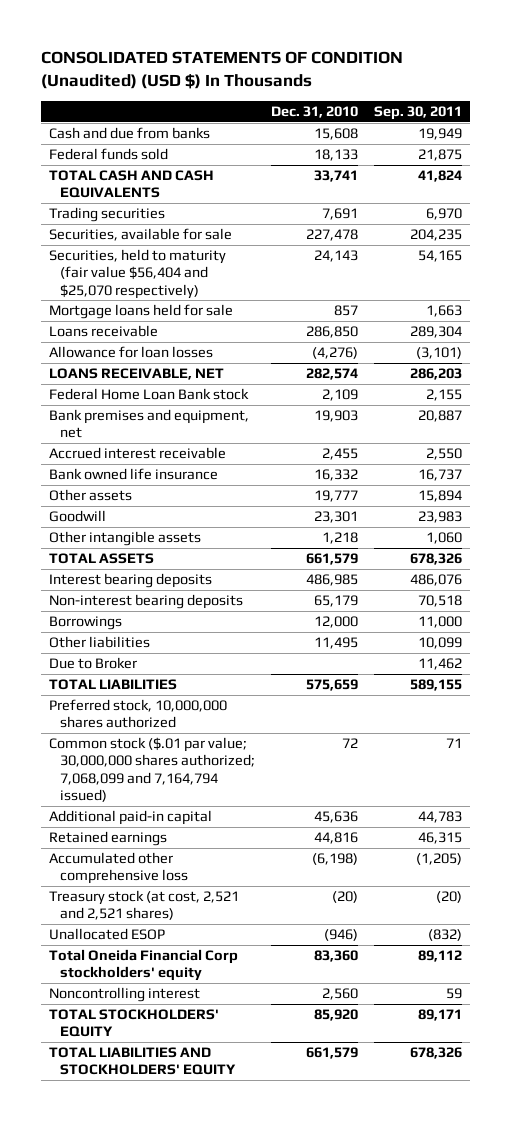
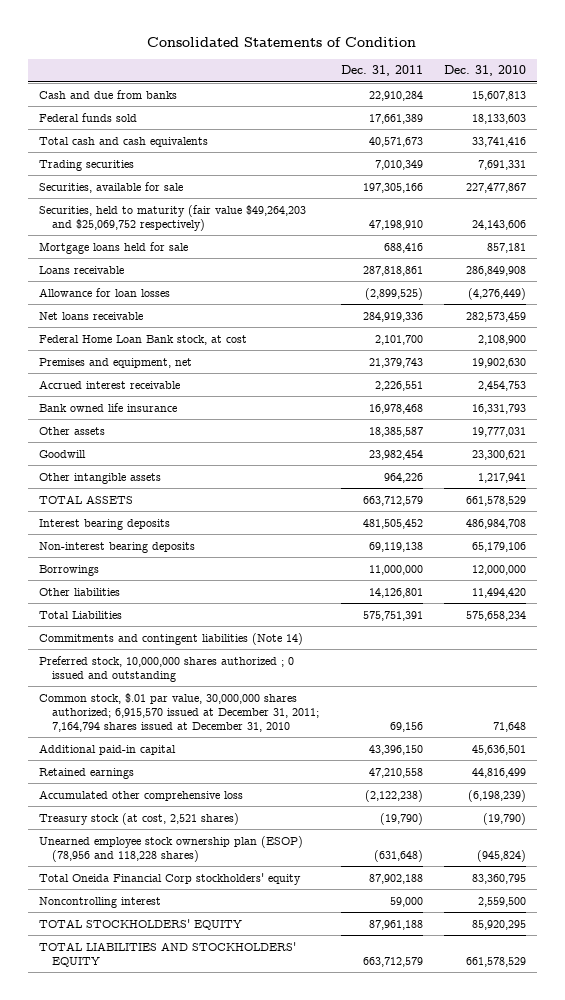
[40,51,403,90] CONSOLIDATED STATEMENTS OF CONDITION (Unaudited) (USD $) In Thousands -> [147,36,417,47] Consolidated Statements of Condition
[373,106,462,121] Sep. 30, 2011 -> none
none -> [340,65,423,77] Dec. 31, 2011
[48,657,137,670] Due to Broker -> none
[48,928,165,941] Unallocated ESOP -> none
[313,128,358,141] 15,608 -> [472,90,527,101] 15,607,813
[313,149,358,162] 18,133 -> [472,113,527,124] 18,133,603
[48,170,214,199] TOTAL CASH AND CASH EQUIVALENTS -> [38,136,208,147] Total cash and cash equivalents
[313,170,358,183] 33,741 -> [472,136,527,147] 33,741,416
[321,208,358,221] 7,691 -> [478,159,527,170] 7,691,331
[305,229,358,242] 227,478 -> [466,182,527,193] 227,477,867
[48,249,226,299] Securities, held to maturity (fair value $56,404 and $25,070 respectively) -> [38,204,306,231] Securities, held to maturity (fair value $49,264,203 and $25,069,752 respectively)
[313,250,358,263] 24,143 -> [472,219,527,230] 24,143,606
[333,305,358,317] 857 -> [487,242,527,253] 857,181
[305,326,358,339] 286,850 -> [466,265,527,276] 286,849,908
[311,347,358,360] (4,276) -> [468,287,527,300] (4,276,449)
[48,368,224,381] LOANS RECEIVABLE, NET -> [38,311,143,320] Net loans receivable
[305,368,358,381] 282,574 -> [466,311,527,322] 282,573,459
[48,388,249,401] Federal Home Loan Bank stock -> [38,334,247,345] Federal Home Loan Bank stock, at cost
[321,389,358,402] 2,109 -> [478,334,527,345] 2,108,900
[48,409,249,439] Bank premises and equipment, net -> [38,357,192,368] Premises and equipment, net
[313,410,358,423] 19,903 -> [472,357,527,368] 19,902,630
[321,448,358,461] 2,455 -> [478,380,527,391] 2,454,753
[313,469,358,482] 16,332 -> [472,403,527,414] 16,331,793
[313,490,358,503] 19,777 -> [472,426,527,437] 19,777,031
[313,511,358,524] 23,301 -> [472,449,527,460] 23,300,621
[321,532,358,545] 1,218 -> [478,472,527,483] 1,217,941
[305,553,358,566] 661,579 -> [466,495,527,506] 661,578,529
[305,574,358,587] 486,985 -> [466,518,527,529] 486,984,708
[313,595,358,608] 65,179 -> [472,541,527,552] 65,179,106
[313,616,358,629] 12,000 -> [472,564,527,575] 12,000,000
[313,637,358,650] 11,495 -> [472,587,527,598] 11,494,420
[48,679,177,691] TOTAL LIABILITIES -> [38,610,122,619] Total Liabilities
[305,679,358,692] 575,659 -> [466,610,527,621] 575,658,234
none -> [38,632,303,645] Commitments and contingent liabilities (Note 14)
[48,699,227,729] Preferred stock, 10,000,000 shares authorized -> [38,655,294,682] Preferred stock, 10,000,000 shares authorized ; 0 issued and outstanding
[48,737,255,802] Common stock ($.01 par value; 30,000,000 shares authorized; 7,068,099 and 7,164,794 issued) -> [38,692,319,732] Common stock, $.01 par value, 30,000,000 shares authorized; 6,915,570 issued at December 31, 2011; 7,164,794 shares issued at December 31, 2010
[341,738,358,749] 72 -> [493,721,527,732] 71,648
[313,811,358,824] 45,636 -> [472,744,527,755] 45,636,501
[313,832,358,845] 44,816 -> [472,767,527,778] 44,816,499
[311,853,358,866] (6,198) -> [468,789,527,802] (6,198,239)
[48,890,239,921] Treasury stock (at cost, 2,521 and 2,521 shares) -> [38,812,239,825] Treasury stock (at cost, 2,521 shares)
[331,891,358,904] (20) -> [483,812,527,825] (19,790)
none -> [38,835,303,862] Unearned employee stock ownership plan (ESOP) (78,956 and 118,228 shares)
[313,950,358,963] 83,360 -> [472,873,527,884] 83,360,795
[321,988,358,1001] 2,560 -> [478,896,527,907] 2,559,500
[313,1009,358,1022] 85,920 -> [472,919,527,930] 85,920,295
[305,1047,358,1060] 661,579 -> [466,956,527,967] 661,578,529

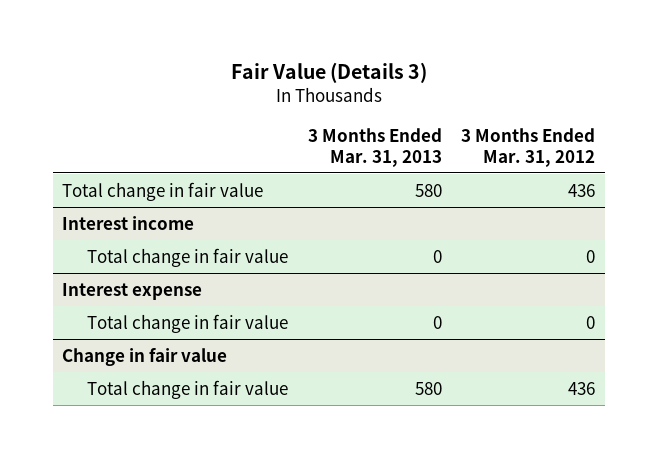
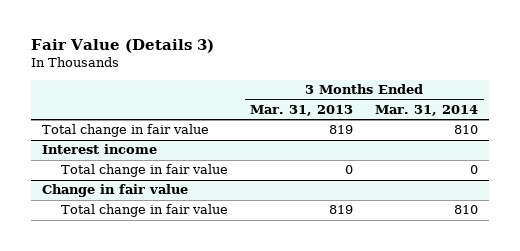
[461,127,596,167] 3 Months Ended Mar. 31, 2012 -> none
none -> [375,105,479,117] Mar. 31, 2014
[414,183,442,197] 580 -> [329,125,354,135] 819
[62,282,203,300] Interest expense -> none
[87,313,289,333] Total change in fair value -> none
[414,381,442,395] 580 -> [329,205,354,215] 819

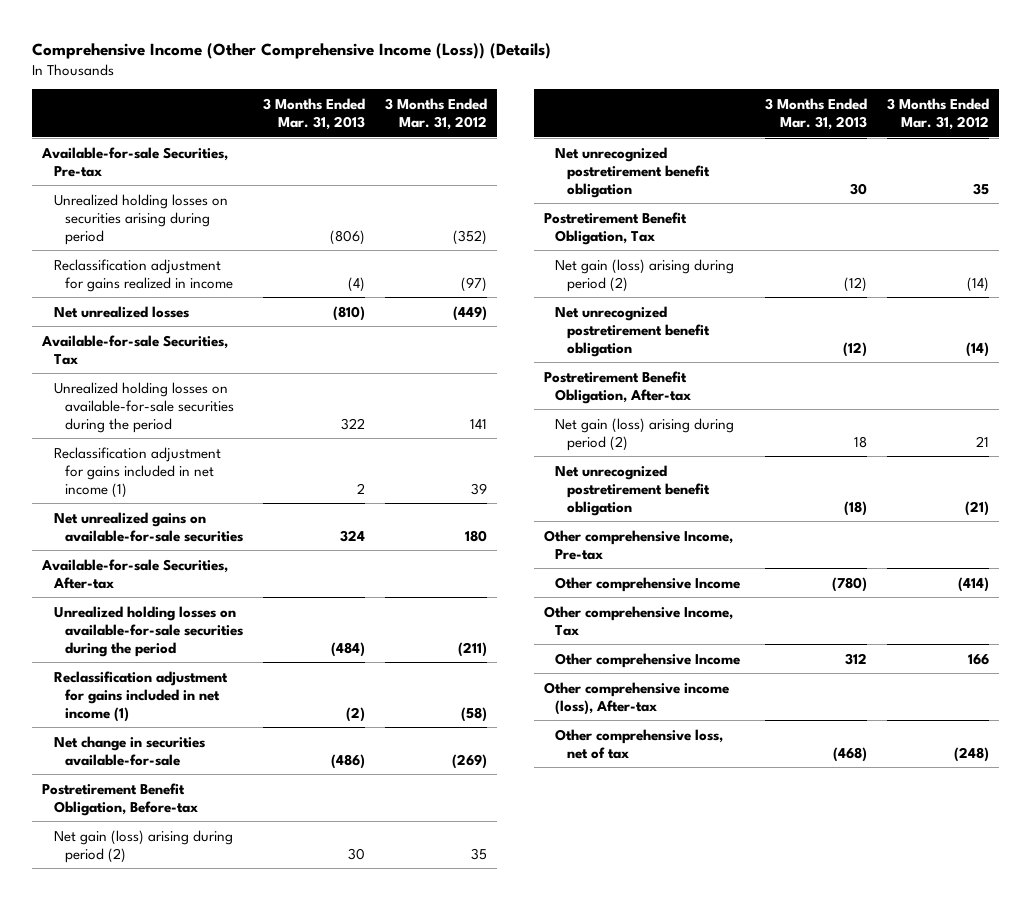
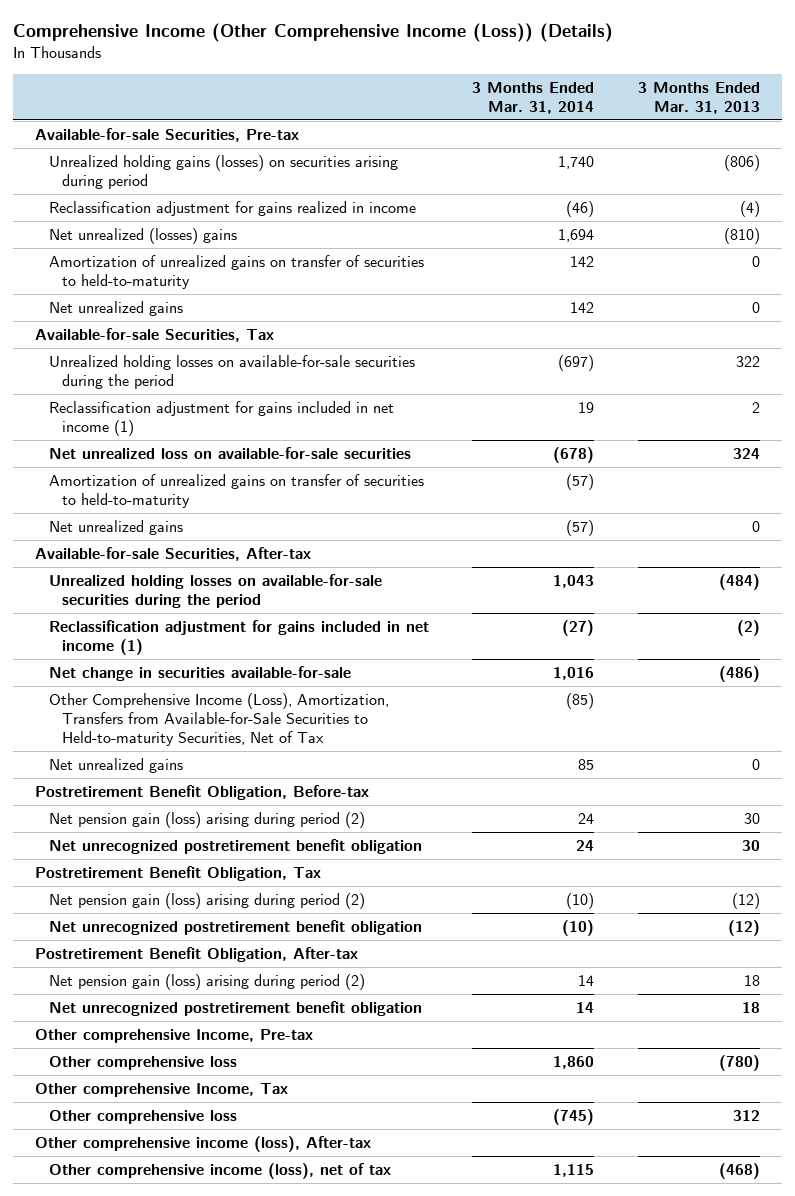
[384,97,487,130] 3 Months Ended Mar. 31, 2012 -> none
none -> [472,81,595,114] 3 Months Ended Mar. 31, 2014
[53,193,228,245] Unrealized holding losses on securities arising during period -> [48,154,398,189] Unrealized holding gains (losses) on securities arising during period
[53,305,189,318] Net unrealized losses -> [48,227,237,244] Net unrealized (losses) gains
none -> [48,254,424,289] Amortization of unrealized gains on transfer of securities to held-to-maturity
none -> [48,300,183,316] Net unrealized gains
[53,511,244,542] Net unrealized gains on available-for-sale securities -> [48,446,411,459] Net unrealized loss on available-for-sale securities
none -> [48,473,424,508] Amortization of unrealized gains on transfer of securities to held-to-maturity
none -> [48,519,183,535] Net unrealized gains
none -> [48,692,389,746] Other Comprehensive Income (Loss), Amortization, Transfers from Available-for-Sale Securities to Held-to-maturity Securities, Net of Tax
none -> [48,757,183,773] Net unrealized gains
[53,829,233,863] Net gain (loss) arising during period (2) -> [48,811,365,828] Net pension gain (loss) arising during period (2)
[555,258,735,292] Net gain (loss) arising during period (2) -> [48,892,365,909] Net pension gain (loss) arising during period (2)
[555,417,735,451] Net gain (loss) arising during period (2) -> [48,973,365,990] Net pension gain (loss) arising during period (2)
[844,500,868,516] (18) -> [742,1001,761,1013] 18
[555,576,741,592] Other comprehensive Income -> [48,1055,237,1070] Other comprehensive loss
[555,652,741,668] Other comprehensive Income -> [48,1109,237,1124] Other comprehensive loss
[555,728,724,759] Other comprehensive loss, net of tax -> [48,1162,391,1179] Other comprehensive income (loss), net of tax

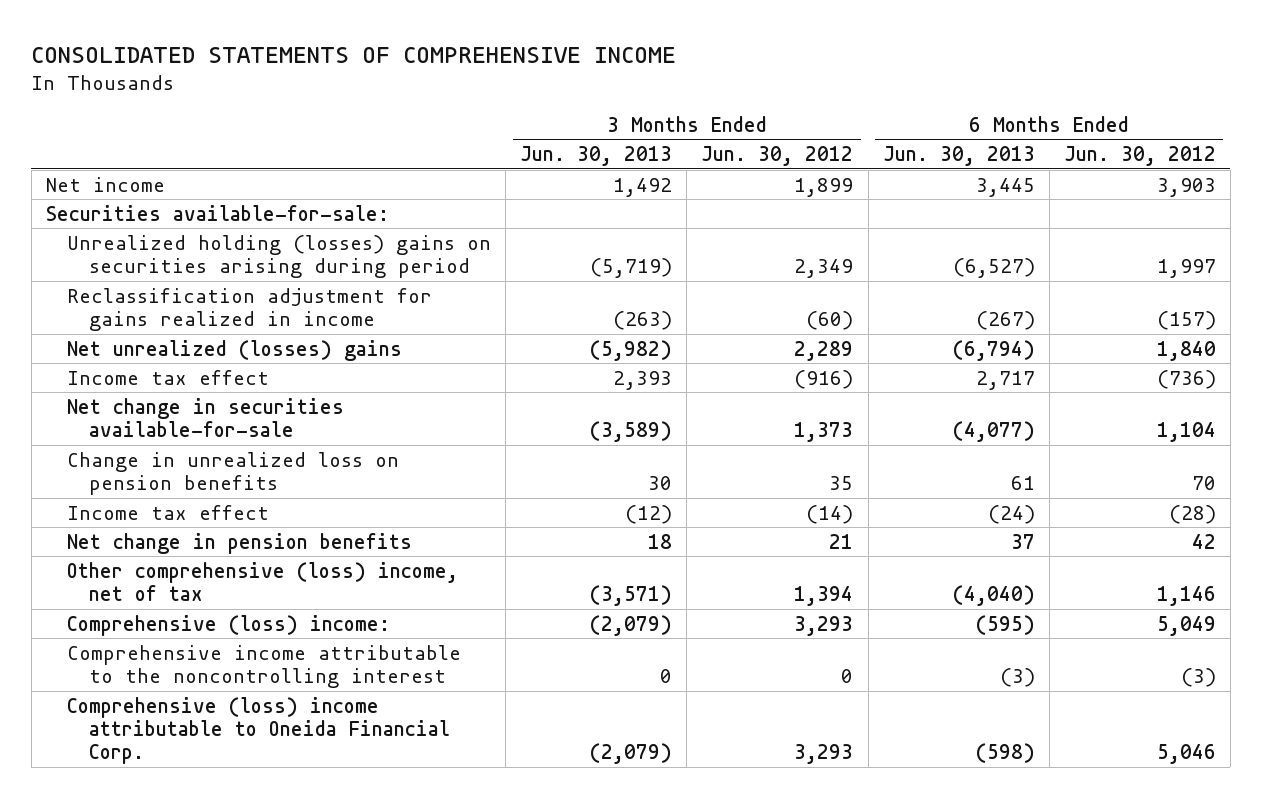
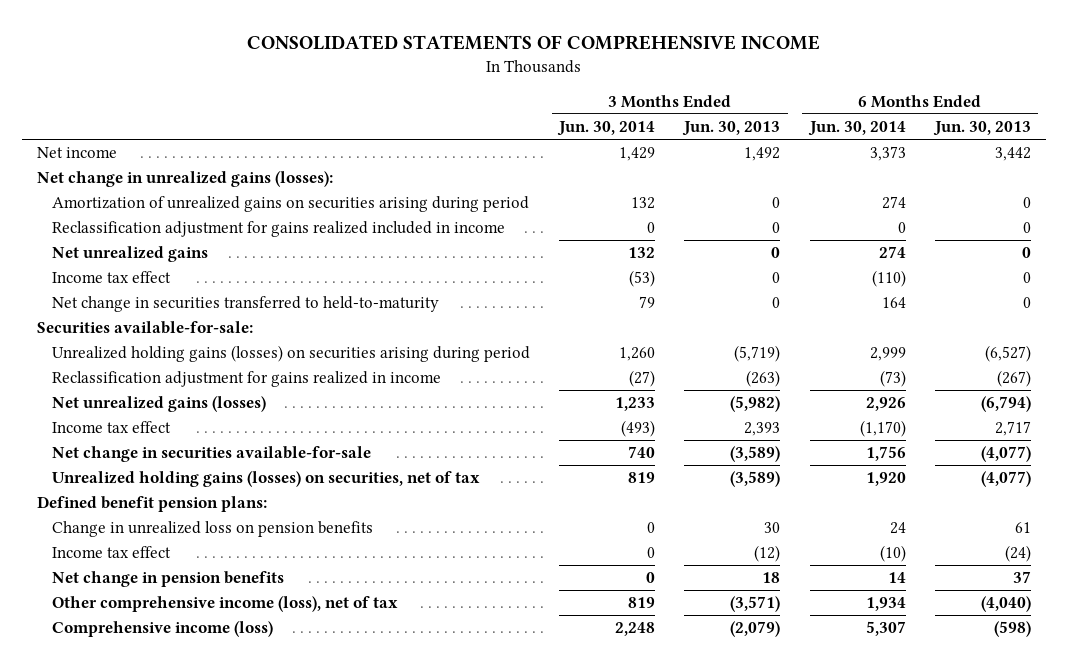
[701,146,854,167] Jun. 30, 2012 -> none
[1063,146,1216,167] Jun. 30, 2012 -> none
none -> [557,120,656,136] Jun. 30, 2014
none -> [807,120,906,136] Jun. 30, 2014
[975,177,1035,197] 3,445 -> [995,147,1032,162] 3,442
none -> [36,171,333,188] Net change in unrealized gains (losses):
none -> [51,196,529,213] Amortization of unrealized gains on securities arising during period
none -> [51,221,505,238] Reclassification adjustment for gains realized included in income
none -> [51,246,208,263] Net unrealized gains
none -> [51,271,171,284] Income tax effect
none -> [51,296,439,313] Net change in securities transferred to held-to-maturity
[67,234,492,279] Unrealized holding (losses) gains on securities arising during period -> [51,345,530,363] Unrealized holding gains (losses) on securities arising during period
[67,339,403,361] Net unrealized (losses) gains -> [51,396,266,413] Net unrealized gains (losses)
none -> [51,471,480,488] Unrealized holding gains (losses) on securities, net of tax
none -> [36,496,267,513] Defined benefit pension plans:
[67,644,462,689] Comprehensive income attributable to the noncontrolling interest -> none
[67,696,450,765] Comprehensive (loss) income attributable to Oneida Financial Corp. -> none
[67,561,459,602] Other comprehensive (loss) income, net of tax -> [51,596,398,613] Other comprehensive income (loss), net of tax
[67,614,391,636] Comprehensive (loss) income: -> [51,621,273,638] Comprehensive income (loss)
[975,614,1035,635] (595) -> [994,621,1032,638] (598)

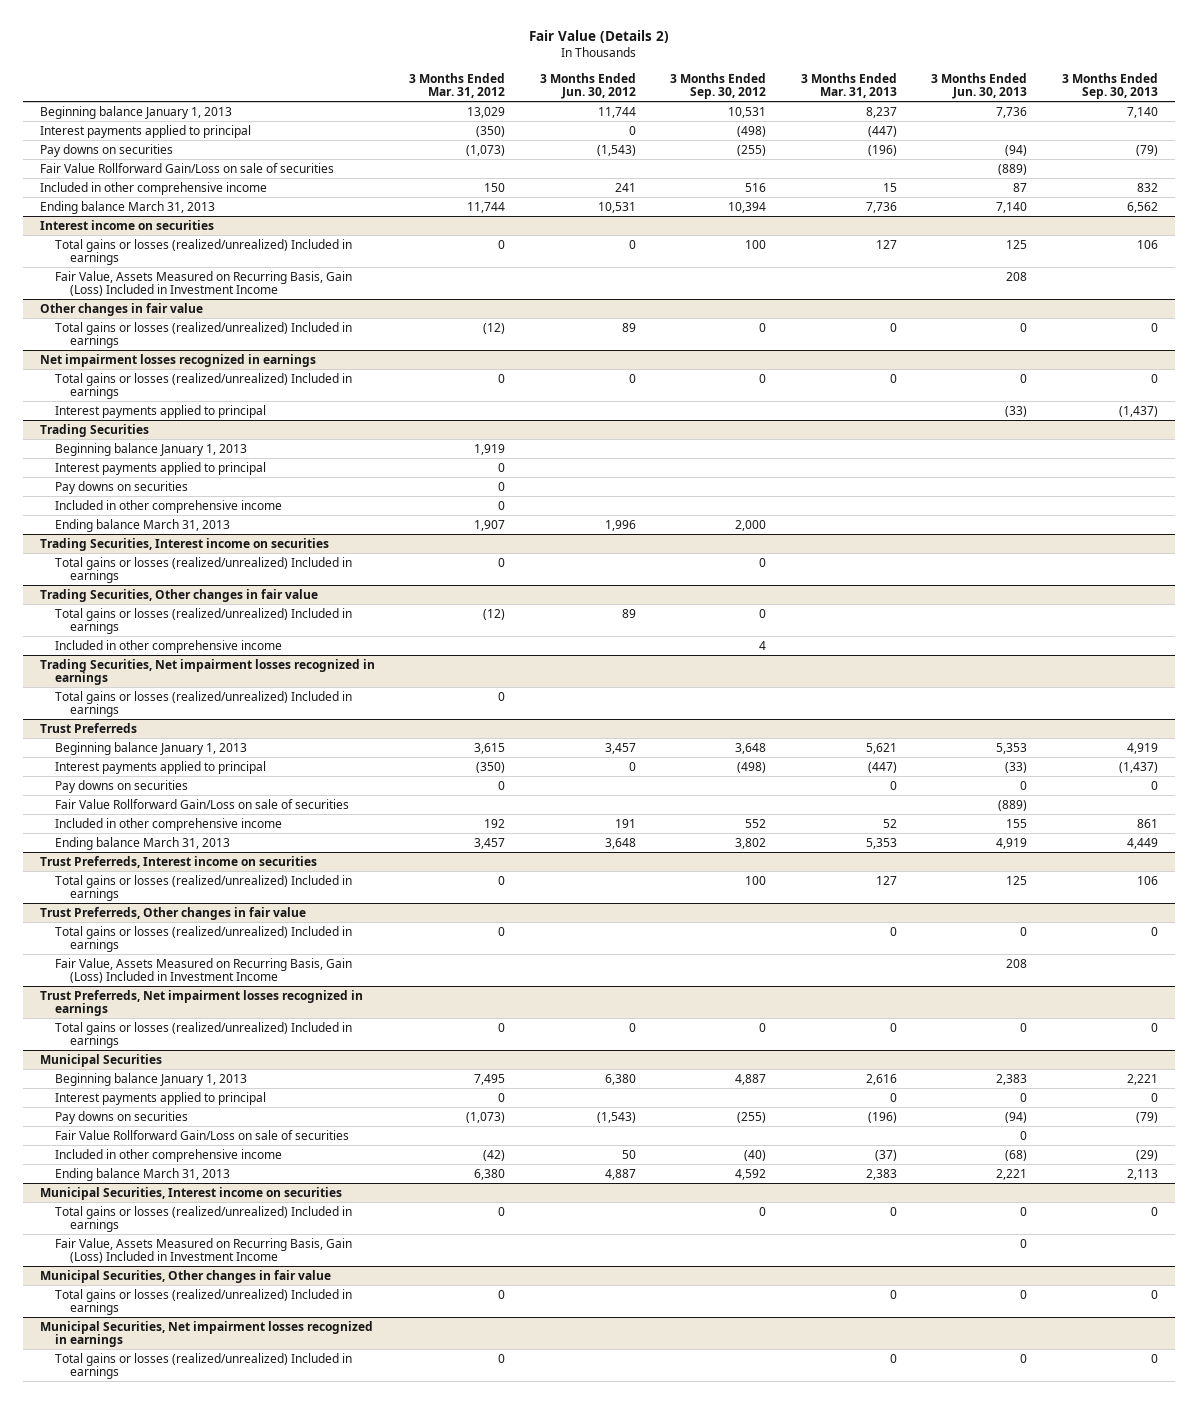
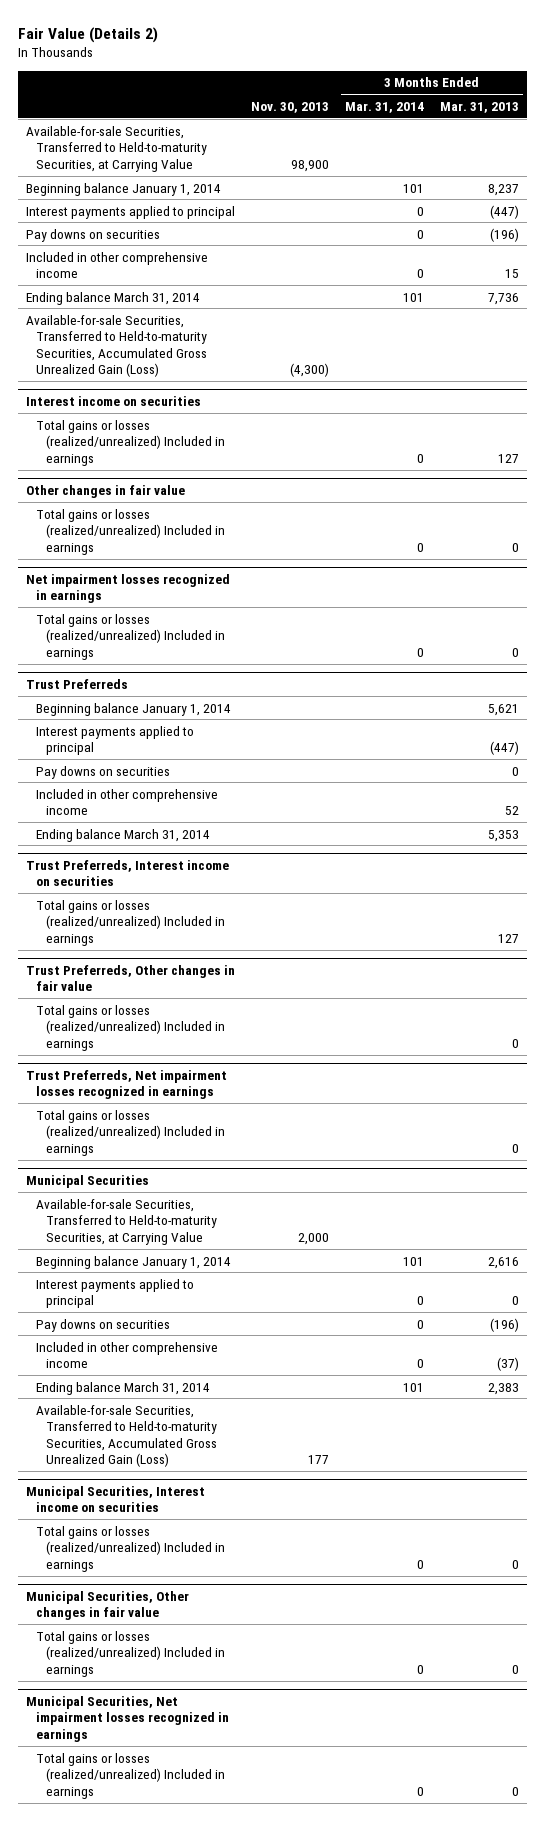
[409,72,506,99] 3 Months Ended Mar. 31, 2012 -> none
[539,72,636,100] 3 Months Ended Jun. 30, 2012 -> none
[670,72,767,100] 3 Months Ended Sep. 30, 2012 -> none
[931,72,1028,100] 3 Months Ended Jun. 30, 2013 -> none
[1061,72,1158,100] 3 Months Ended Sep. 30, 2013 -> none
none -> [251,101,330,113] Nov. 30, 2013
none -> [345,101,425,113] Mar. 31, 2014
none -> [26,125,208,172] Available-for-sale Securities, Transferred to Held-to-maturity Securities, at Carrying Value
[39,105,232,119] Beginning balance January 1, 2013 -> [26,182,222,196] Beginning balance January 1, 2014
[39,162,334,173] Fair Value Rollforward Gain/Loss on sale of securities -> none
[39,200,215,214] Ending balance March 31, 2013 -> [26,291,201,305] Ending balance March 31, 2014
none -> [26,314,208,378] Available-for-sale Securities, Transferred to Held-to-maturity Securities, Accumulated Gross Unrealized Gain (Loss)
[55,270,353,297] Fair Value, Assets Measured on Recurring Basis, Gain (Loss) Included in Investment Income -> none
[55,404,267,418] Interest payments applied to principal -> none
[39,423,149,437] Trading Securities -> none
[55,442,248,456] Beginning balance January 1, 2013 -> none
[55,461,267,475] Interest payments applied to principal -> none
[55,480,189,494] Pay downs on securities -> none
[55,499,283,513] Included in other comprehensive income -> none
[55,518,231,532] Ending balance March 31, 2013 -> none
[39,537,329,551] Trading Securities, Interest income on securities -> none
[55,556,353,584] Total gains or losses (realized/unrealized) Included in earnings -> none
[39,588,318,602] Trading Securities, Other changes in fair value -> none
[55,607,353,635] Total gains or losses (realized/unrealized) Included in earnings -> none
[55,639,283,653] Included in other comprehensive income -> none
[39,658,375,686] Trading Securities, Net impairment losses recognized in earnings -> none
[55,690,353,718] Total gains or losses (realized/unrealized) Included in earnings -> none
[55,741,248,755] Beginning balance January 1, 2013 -> [36,702,232,716] Beginning balance January 1, 2014
[55,798,350,809] Fair Value Rollforward Gain/Loss on sale of securities -> none
[55,836,231,850] Ending balance March 31, 2013 -> [36,828,211,842] Ending balance March 31, 2014
[55,957,353,984] Fair Value, Assets Measured on Recurring Basis, Gain (Loss) Included in Investment Income -> none
none -> [36,1198,218,1245] Available-for-sale Securities, Transferred to Held-to-maturity Securities, at Carrying Value
[55,1072,248,1086] Beginning balance January 1, 2013 -> [36,1255,232,1269] Beginning balance January 1, 2014
[55,1129,350,1140] Fair Value Rollforward Gain/Loss on sale of securities -> none
[55,1167,231,1181] Ending balance March 31, 2013 -> [36,1381,211,1395] Ending balance March 31, 2014
none -> [36,1404,218,1468] Available-for-sale Securities, Transferred to Held-to-maturity Securities, Accumulated Gross Unrealized Gain (Loss)
[55,1237,353,1264] Fair Value, Assets Measured on Recurring Basis, Gain (Loss) Included in Investment Income -> none

